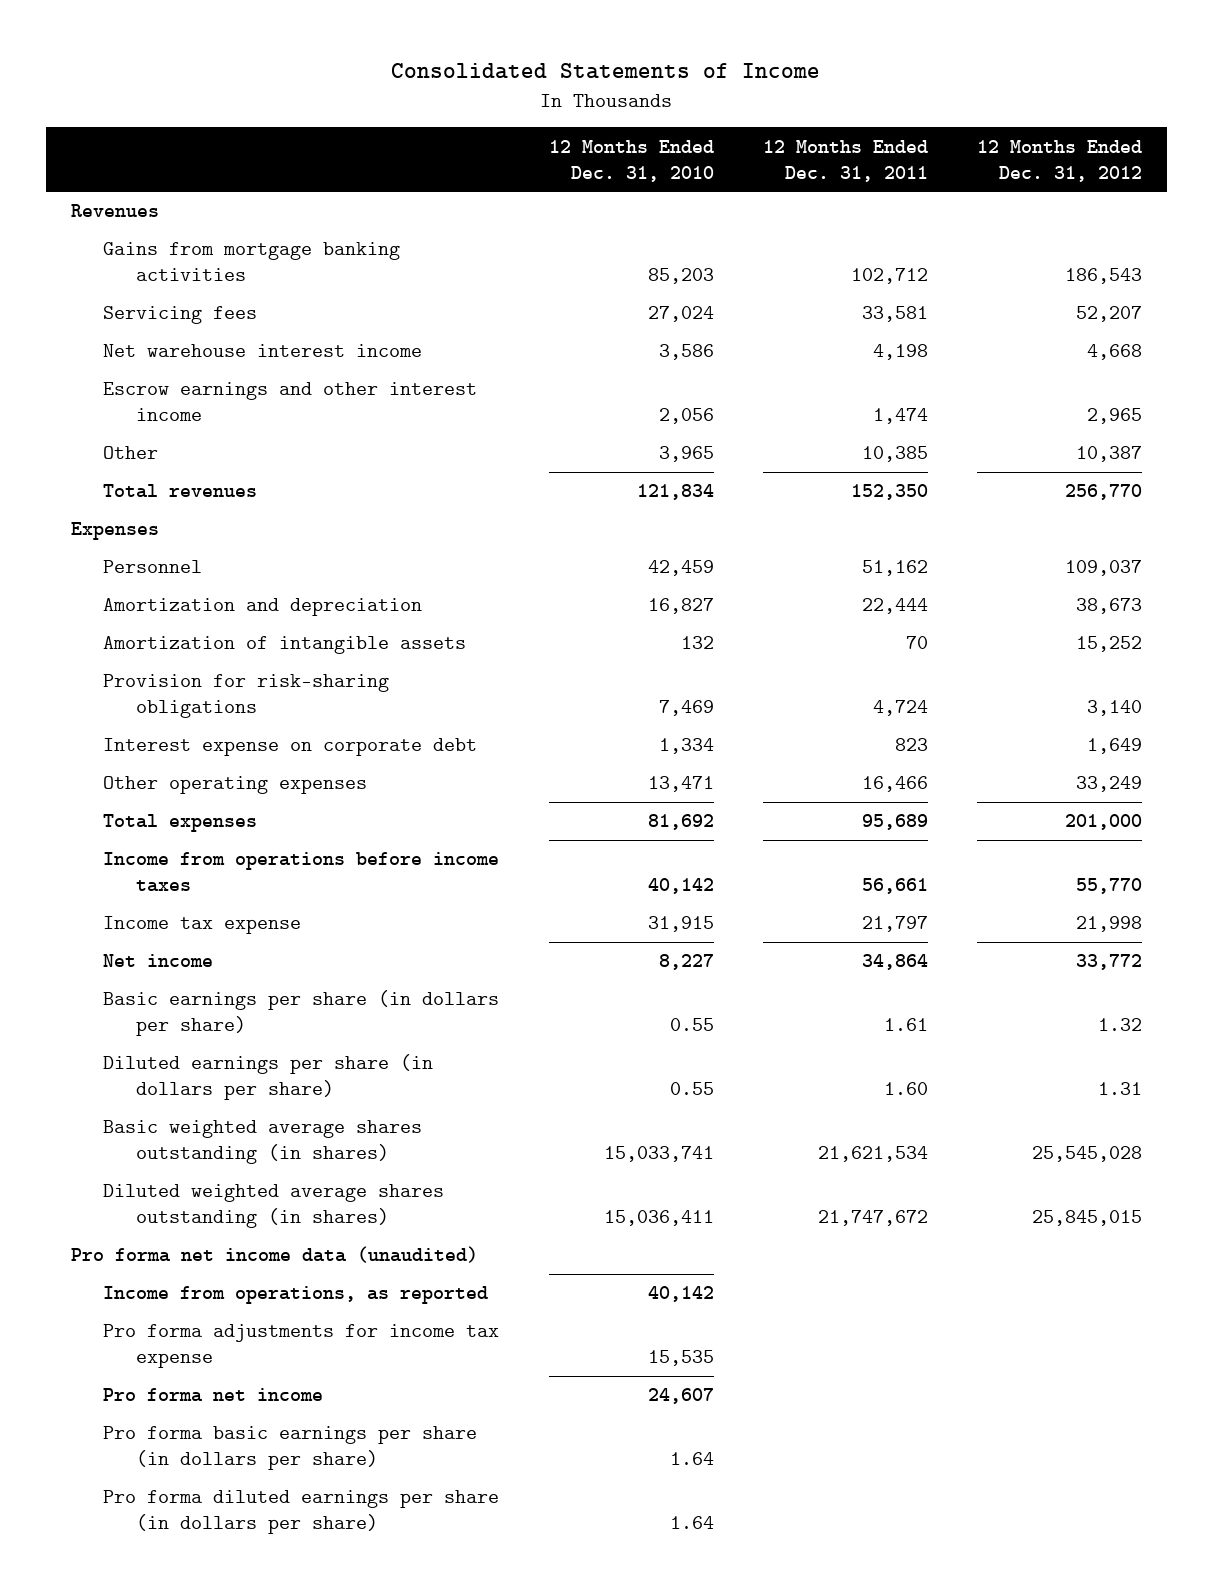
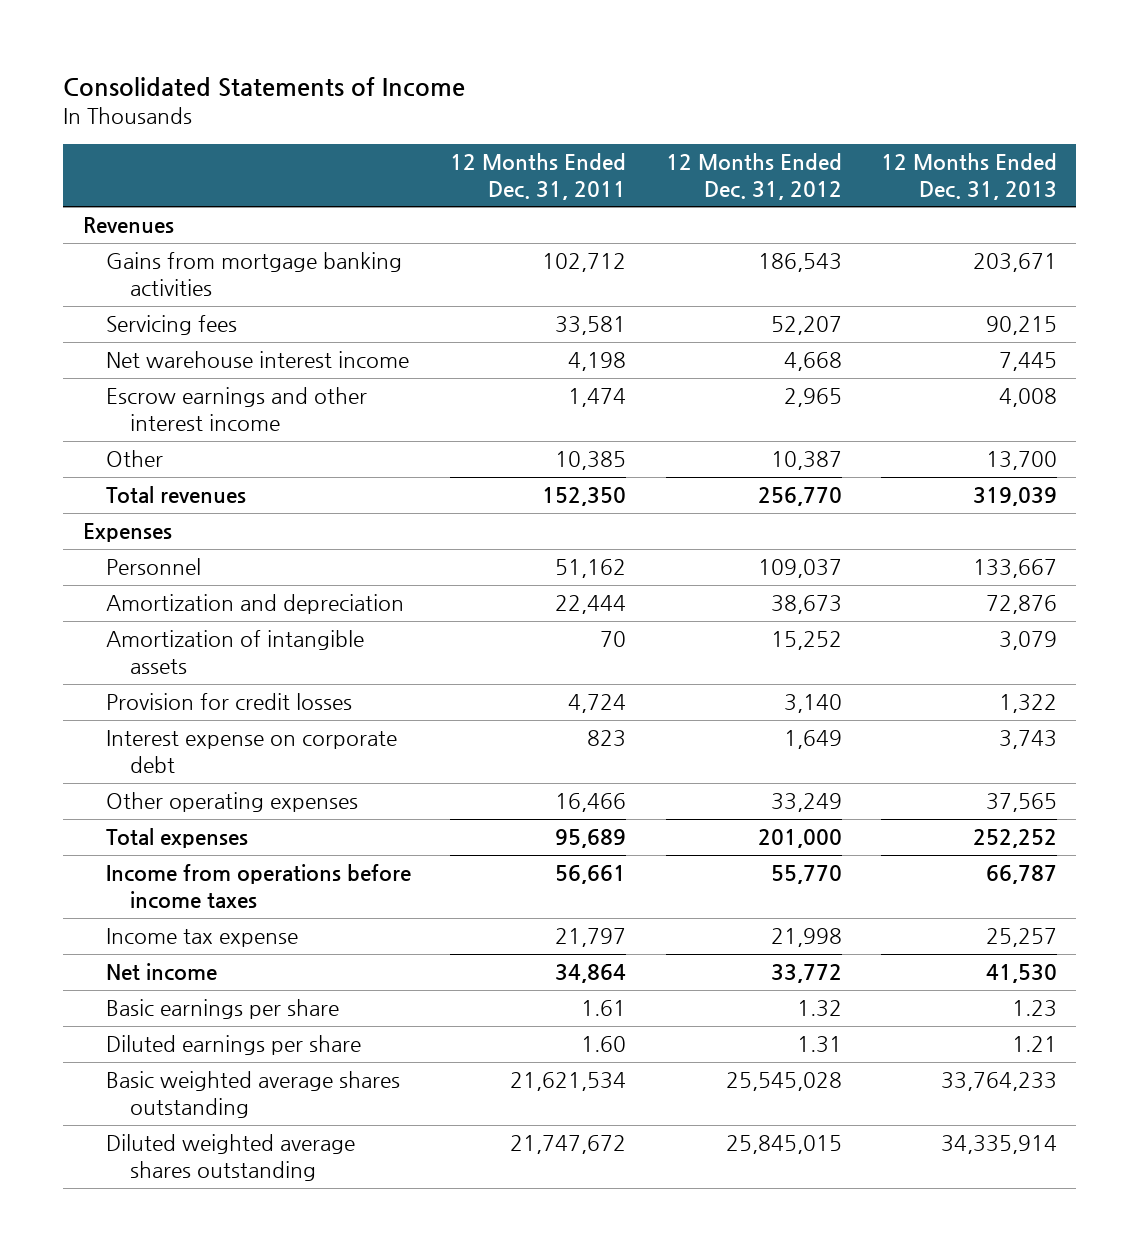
[548,139,714,182] 12 Months Ended Dec. 31, 2010 -> none
none -> [880,152,1057,200] 12 Months Ended Dec. 31, 2013
[103,674,390,719] Provision for risk-sharing obligations -> [106,693,353,711] Provision for credit losses
[70,1246,478,1264] Pro forma net income data (unaudited) -> none
[103,1286,489,1305] Income from operations, as reported -> none
[103,1324,500,1369] Pro forma adjustments for income tax expense -> none
[103,1388,324,1403] Pro forma net income -> none
[103,1426,478,1471] Pro forma basic earnings per share (in dollars per share) -> none
[103,1490,500,1535] Pro forma diluted earnings per share (in dollars per share) -> none
[103,990,500,1037] Basic earnings per share (in dollars per share) -> [106,999,340,1020] Basic earnings per share
[103,1054,434,1101] Diluted earnings per share (in dollars per share) -> [106,1035,362,1056] Diluted earnings per share
[103,1120,423,1165] Basic weighted average shares outstanding (in shares) -> [106,1071,401,1118] Basic weighted average shares outstanding
[103,1184,445,1229] Diluted weighted average shares outstanding (in shares) -> [106,1134,356,1181] Diluted weighted average shares outstanding

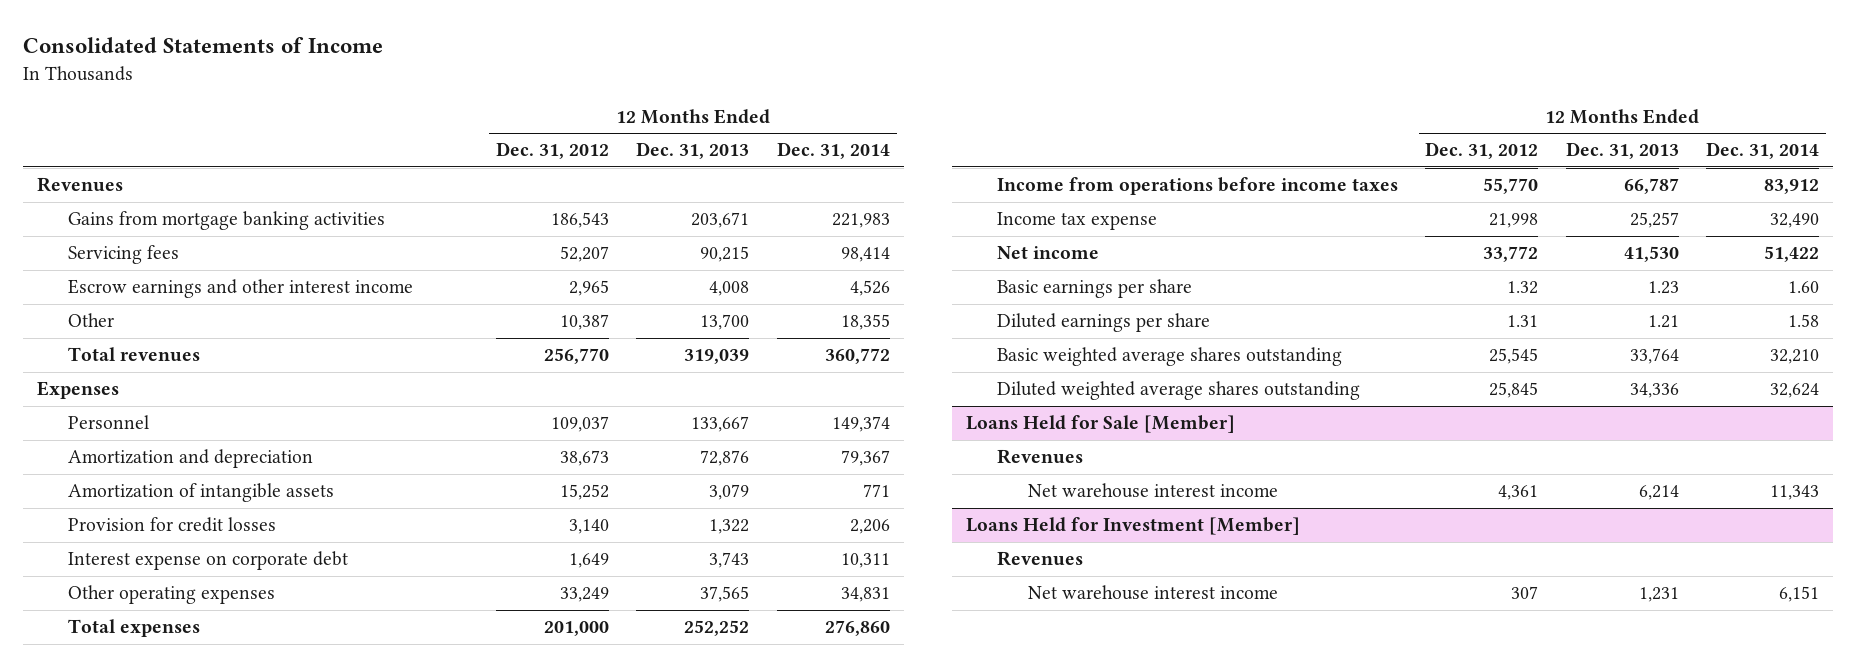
[450,152,627,200] 12 Months Ended Dec. 31, 2011 -> none
none -> [776,142,890,160] Dec. 31, 2014
[106,351,410,369] Net warehouse interest income -> none
[725,1072,842,1092] 25,545,028 -> [1489,348,1539,365] 25,545
[940,1072,1057,1092] 33,764,233 -> [1629,348,1679,365] 33,764
[725,1135,842,1155] 25,845,015 -> [1489,382,1539,399] 25,845
[940,1135,1057,1155] 34,335,914 -> [1629,383,1679,399] 34,336
none -> [966,415,1236,434] Loans Held for Sale [Member]
none -> [997,449,1084,465] Revenues
none -> [1027,483,1278,499] Net warehouse interest income
none -> [966,517,1301,536] Loans Held for Investment [Member]
none -> [997,551,1084,567] Revenues
none -> [1027,585,1278,601] Net warehouse interest income

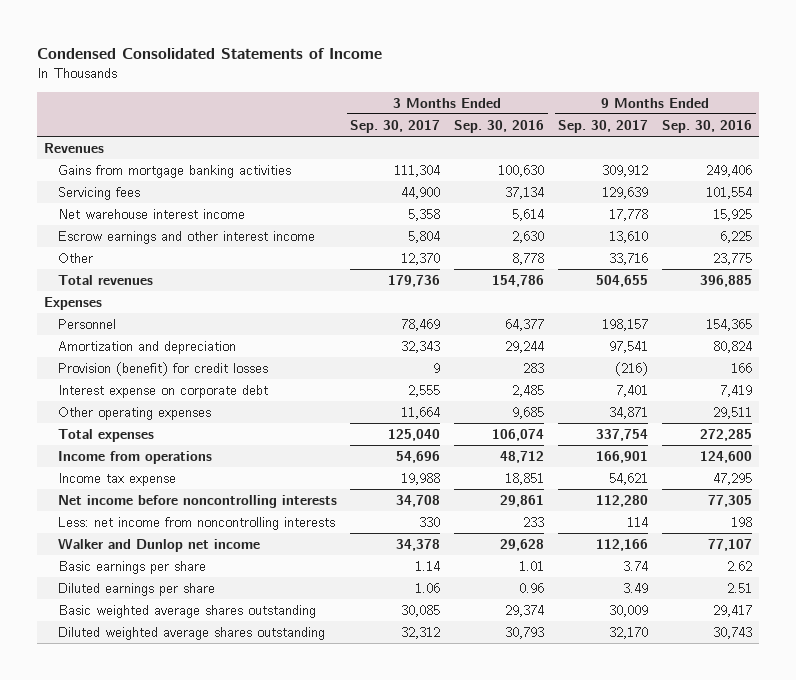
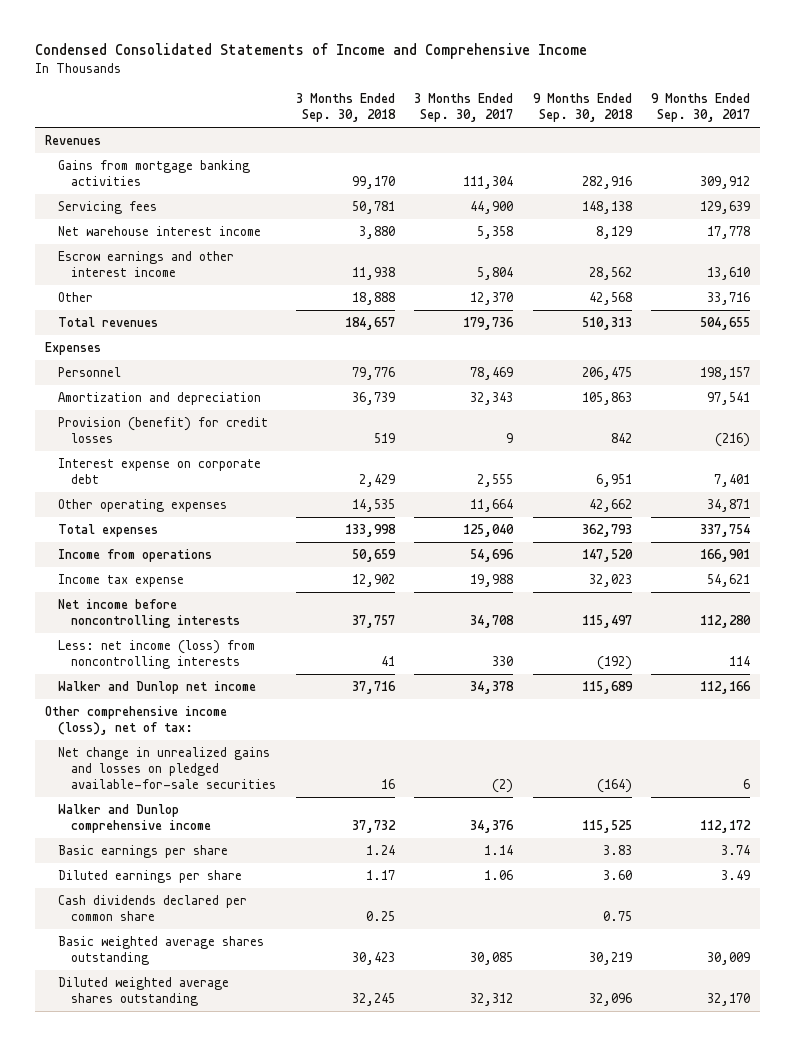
[37,47,383,59] Condensed Consolidated Statements of Income -> [35,43,588,60] Condensed Consolidated Statements of Income and Comprehensive Income
[454,119,545,133] Sep. 30, 2016 -> none
[662,119,753,133] Sep. 30, 2016 -> none
none -> [295,93,396,122] 3 Months Ended Sep. 30, 2018
none -> [532,93,633,122] 9 Months Ended Sep. 30, 2018
[57,516,335,530] Less: net income from noncontrolling interests -> [58,640,256,670] Less: net income (loss) from noncontrolling interests
none -> [44,706,227,736] Other comprehensive income (loss), net of tax:
none -> [58,747,277,789] Net change in unrealized gains and losses on pledged available-for-sale securities
none -> [58,804,212,834] Walker and Dunlop comprehensive income
none -> [58,895,248,922] Cash dividends declared per common share

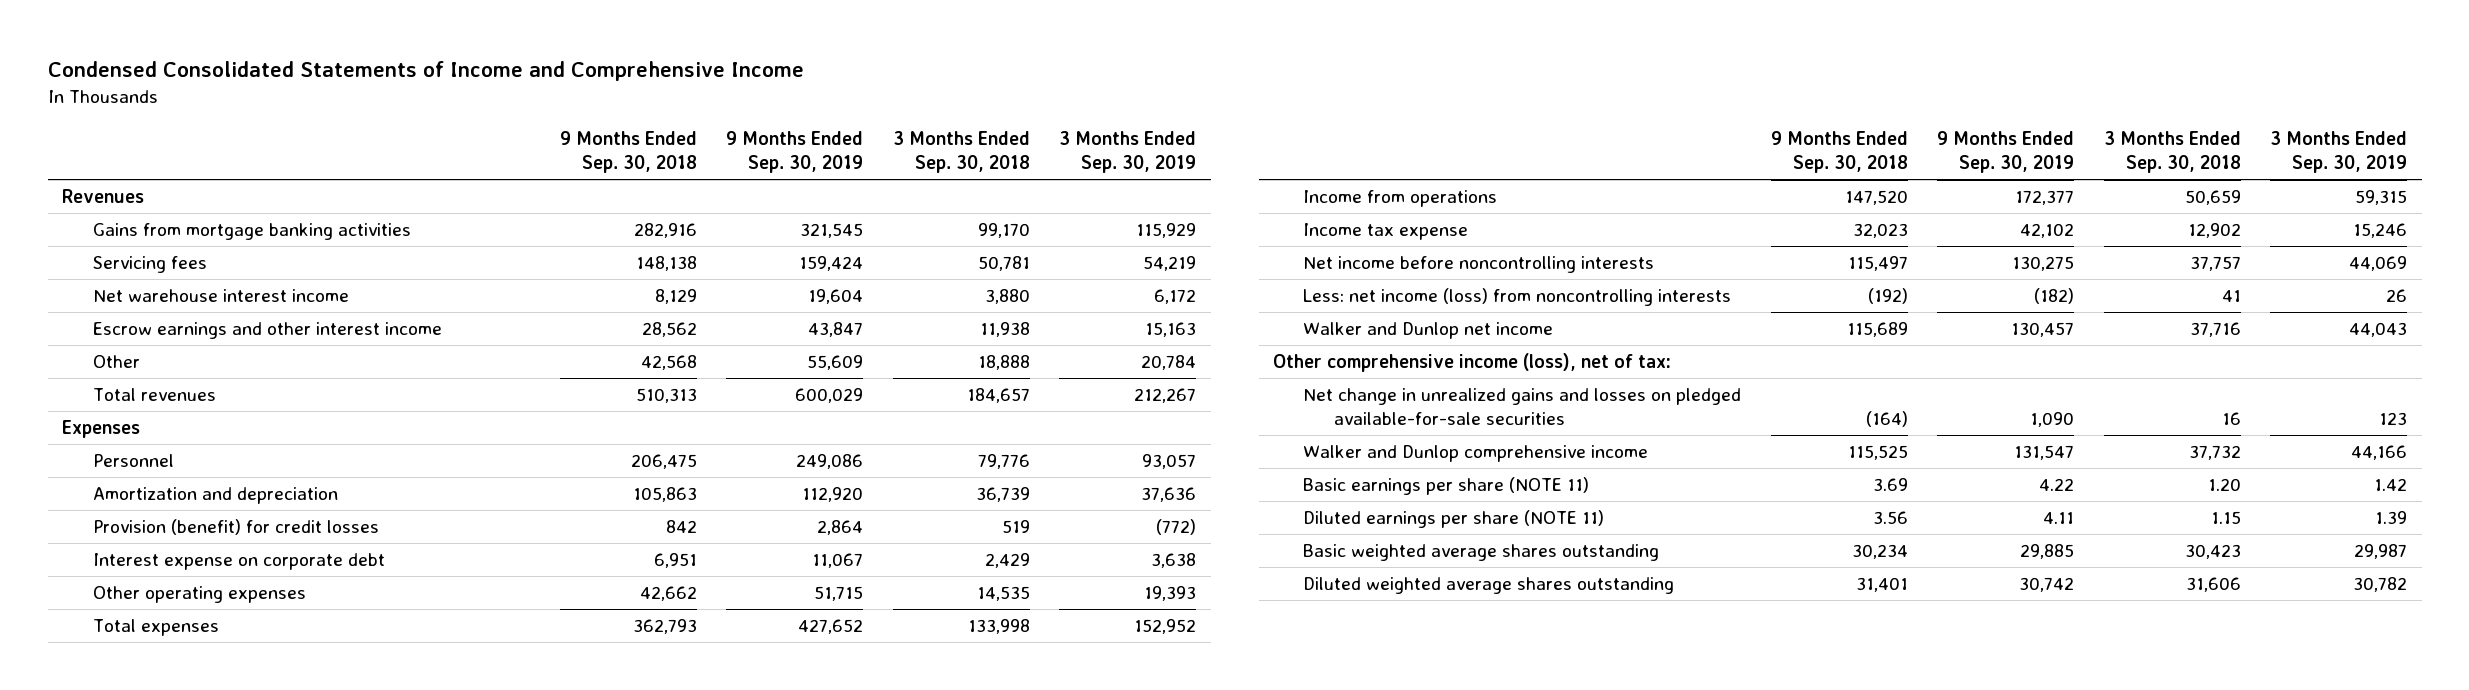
[414,93,514,122] 3 Months Ended Sep. 30, 2017 -> none
[651,93,751,122] 9 Months Ended Sep. 30, 2017 -> none
none -> [726,131,864,174] 9 Months Ended Sep. 30, 2019
none -> [1059,131,1197,174] 3 Months Ended Sep. 30, 2019
[58,895,248,922] Cash dividends declared per common share -> none
[58,845,229,859] Basic earnings per share -> [1303,477,1590,496] Basic earnings per share (NOTE 11)
[365,845,395,856] 1.24 -> [2207,478,2241,492] 1.20
[602,845,632,856] 3.83 -> [1872,478,1908,492] 3.69
[58,870,243,884] Diluted earnings per share -> [1303,510,1605,529] Diluted earnings per share (NOTE 11)
[365,870,395,881] 1.17 -> [2210,511,2241,525] 1.15
[602,870,632,881] 3.60 -> [1872,511,1908,525] 3.56
[588,952,632,966] 30,219 -> [1851,544,1908,560] 30,234
[351,993,395,1007] 32,245 -> [2185,577,2241,593] 31,606
[588,993,632,1007] 32,096 -> [1855,577,1908,593] 31,401

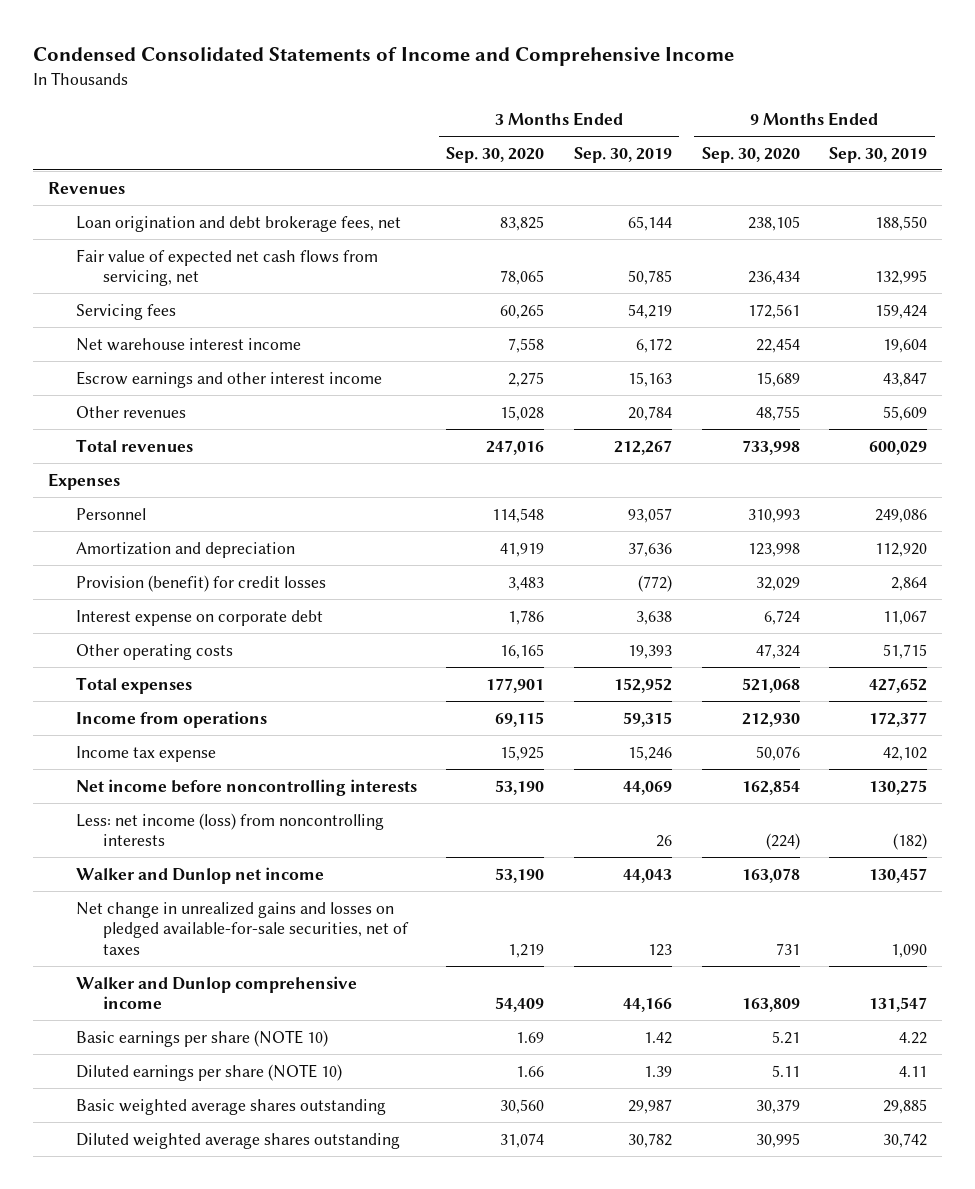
[560,131,698,174] 9 Months Ended Sep. 30, 2018 -> none
[892,131,1030,174] 3 Months Ended Sep. 30, 2018 -> none
none -> [446,146,545,163] Sep. 30, 2020
none -> [701,146,800,163] Sep. 30, 2020
[92,223,411,241] Gains from mortgage banking activities -> none
none -> [75,215,401,232] Loan origination and debt brokerage fees, net
none -> [75,248,378,287] Fair value of expected net cash flows from servicing, net
[92,355,140,369] Other -> [75,405,186,418] Other revenues
[92,586,306,604] Other operating expenses -> [75,643,233,660] Other operating costs
[1273,353,1672,373] Other comprehensive income (loss), net of tax: -> none
[1303,388,1742,425] Net change in unrealized gains and losses on pledged available-for-sale securities -> [75,901,410,955] Net change in unrealized gains and losses on pledged available-for-sale securities, net of taxes
[1303,477,1590,496] Basic earnings per share (NOTE 11) -> [75,1029,328,1047] Basic earnings per share (NOTE 10)
[1303,510,1605,529] Diluted earnings per share (NOTE 11) -> [75,1063,342,1081] Diluted earnings per share (NOTE 10)

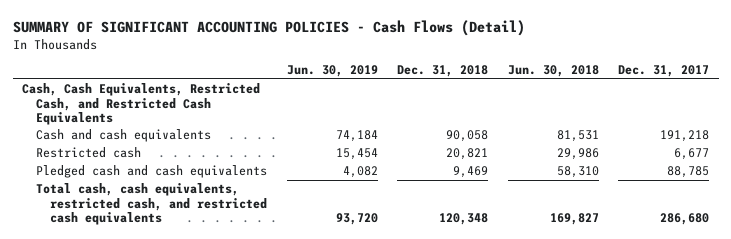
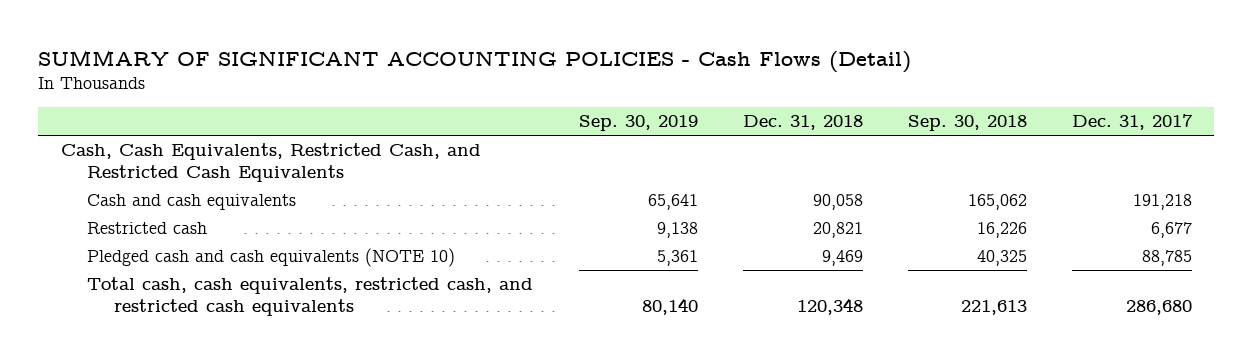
[286,65,378,78] Jun. 30, 2019 -> none
[507,65,599,78] Jun. 30, 2018 -> none
none -> [578,115,698,132] Sep. 30, 2019
none -> [907,115,1027,132] Sep. 30, 2018
[36,165,268,179] Pledged cash and cash equivalents -> [87,248,456,268] Pledged cash and cash equivalents (NOTE 10)

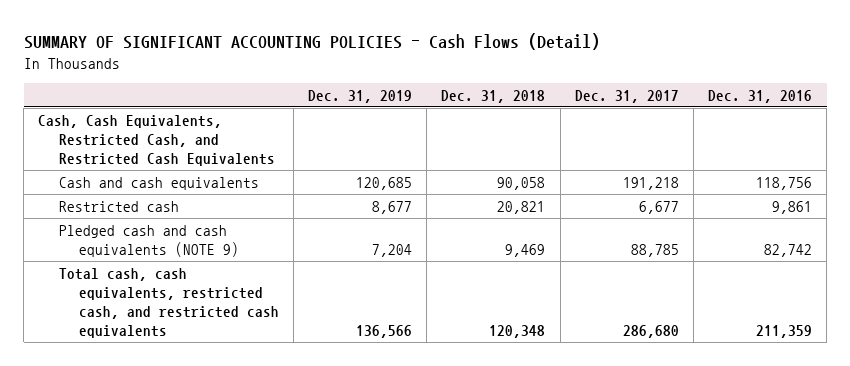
[578,115,698,132] Sep. 30, 2019 -> none
[907,115,1027,132] Sep. 30, 2018 -> none
none -> [308,89,413,103] Dec. 31, 2019
none -> [707,89,812,103] Dec. 31, 2016
[87,248,456,268] Pledged cash and cash equivalents (NOTE 10) -> [58,224,239,257] Pledged cash and cash equivalents (NOTE 9)

